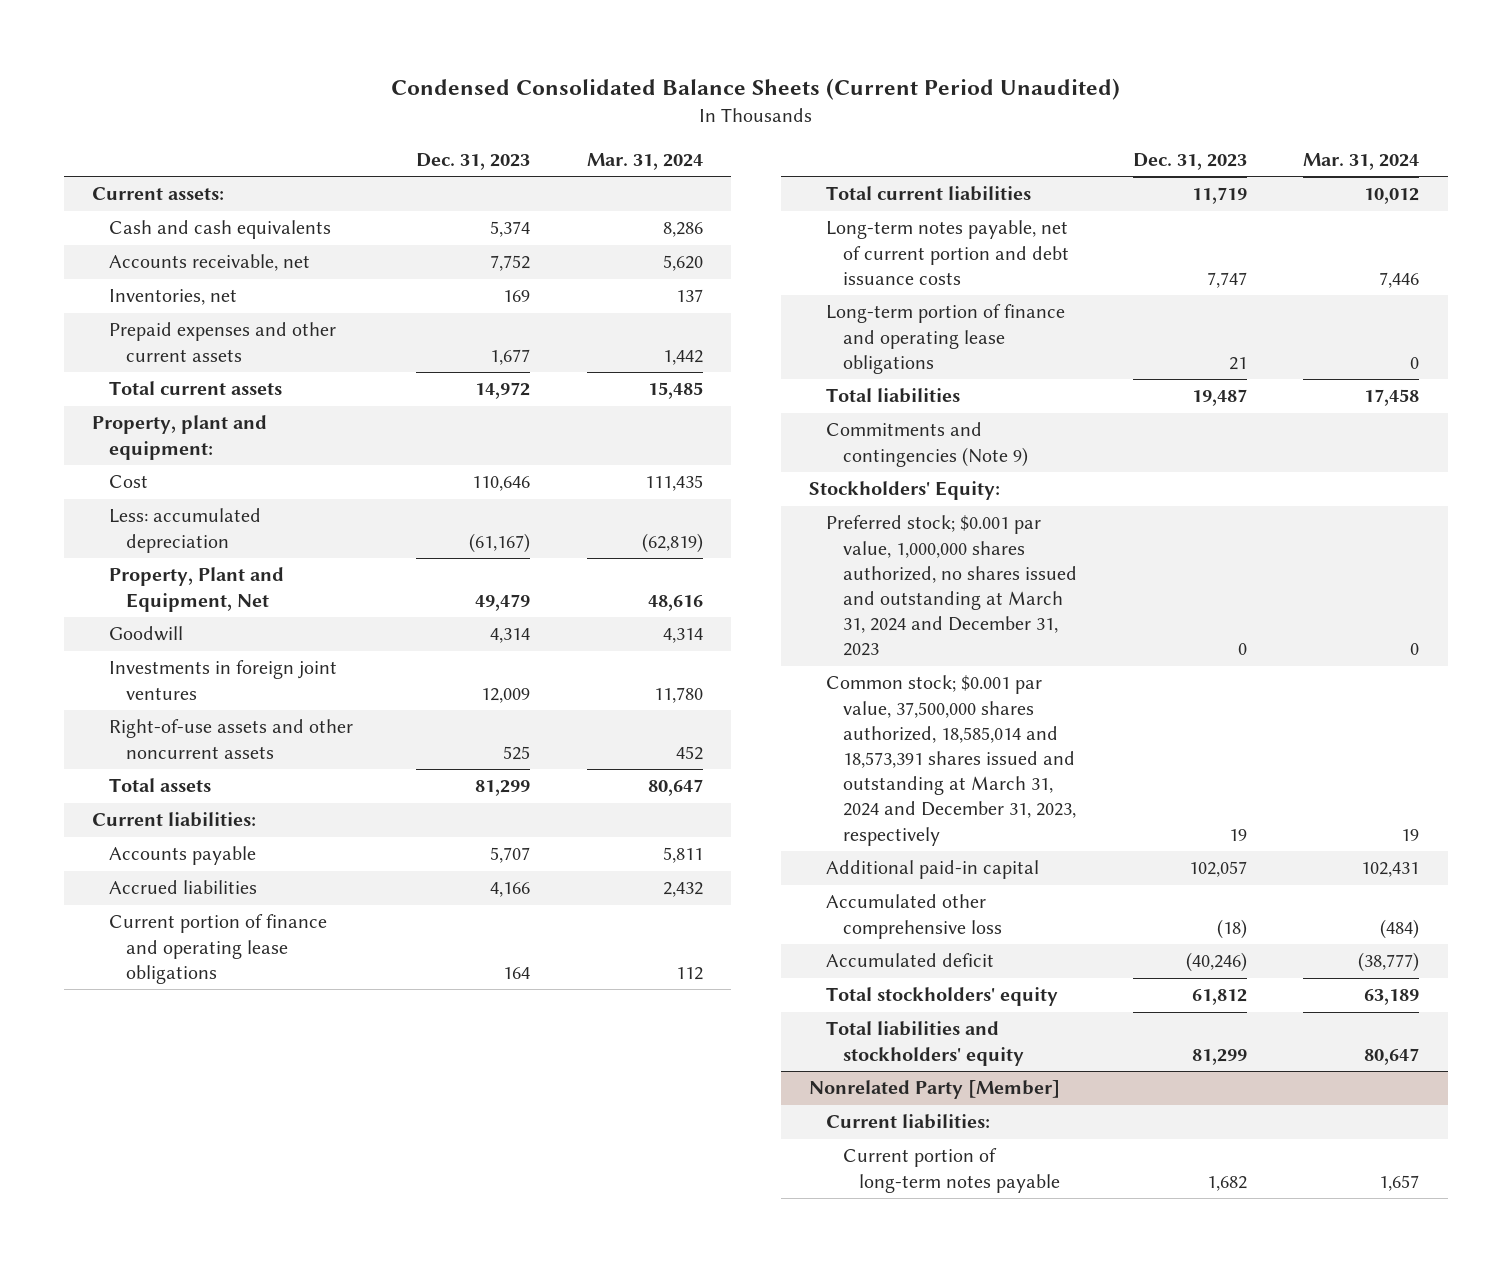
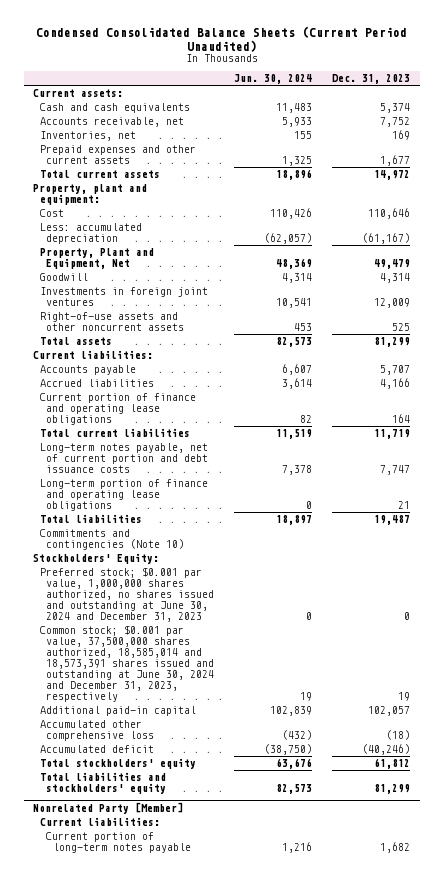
[586,152,703,170] Mar. 31, 2024 -> none
none -> [233,74,312,85] Jun. 30, 2024
[825,422,1028,467] Commitments and contingencies (Note 9) -> [39,529,185,551] Commitments and contingencies (Note 10)
[825,515,1077,657] Preferred stock; $0.001 par value, 1,000,000 shares authorized, no shares issued and outstanding at March 31, 2024 and December 31, 2023 -> [39,567,215,623] Preferred stock; $0.001 par value, 1,000,000 shares authorized, no shares issued and outstanding at June 30, 2024 and December 31, 2023
[825,675,1076,846] Common stock; $0.001 par value, 37,500,000 shares authorized, 18,585,014 and 18,573,391 shares issued and outstanding at March 31, 2024 and December 31, 2023, respectively -> [39,625,215,703] Common stock; $0.001 par value, 37,500,000 shares authorized, 18,585,014 and 18,573,391 shares issued and outstanding at June 30, 2024 and December 31, 2023, respectively

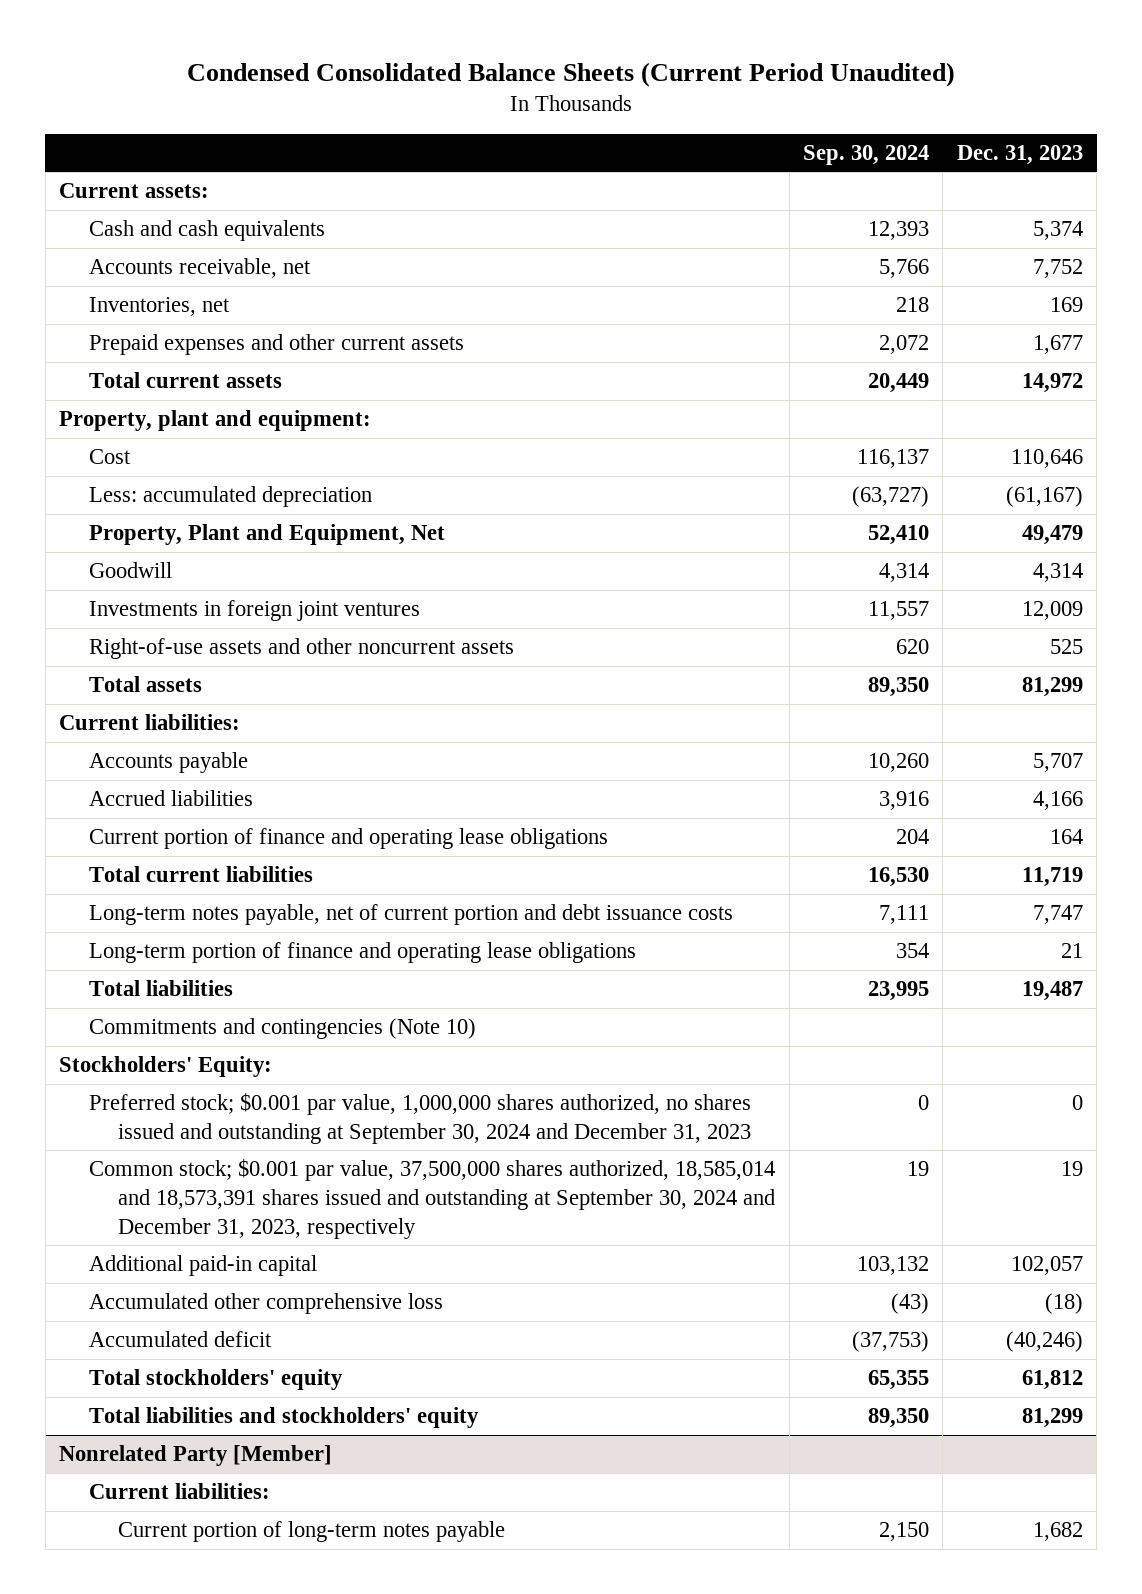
[233,74,312,85] Jun. 30, 2024 -> none
none -> [802,144,929,165] Sep. 30, 2024
[39,567,215,623] Preferred stock; $0.001 par value, 1,000,000 shares authorized, no shares issued and outstanding at June 30, 2024 and December 31, 2023 -> [88,1093,752,1144] Preferred stock; $0.001 par value, 1,000,000 shares authorized, no shares issued and outstanding at September 30, 2024 and December 31, 2023
[39,625,215,703] Common stock; $0.001 par value, 37,500,000 shares authorized, 18,585,014 and 18,573,391 shares issued and outstanding at June 30, 2024 and December 31, 2023, respectively -> [88,1159,776,1239] Common stock; $0.001 par value, 37,500,000 shares authorized, 18,585,014 and 18,573,391 shares issued and outstanding at September 30, 2024 and December 31, 2023, respectively

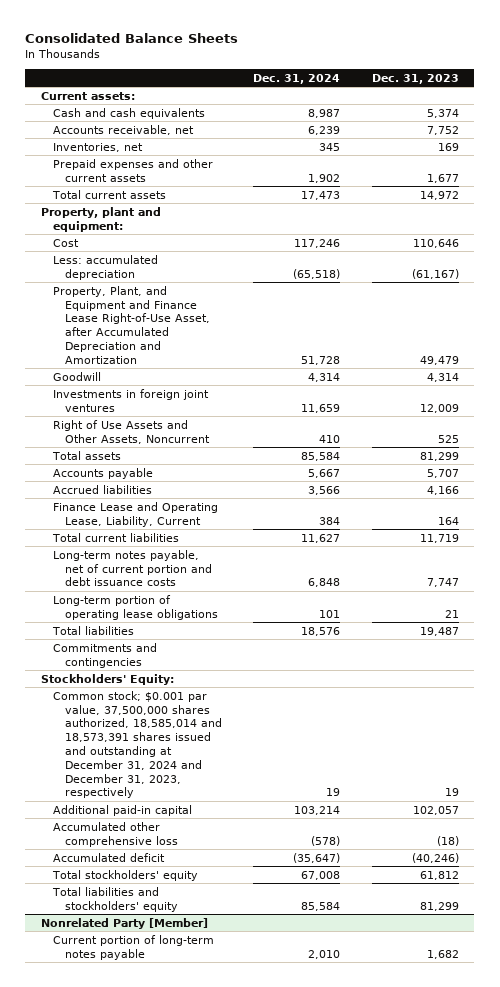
[187,61,956,87] Condensed Consolidated Balance Sheets (Current Period Unaudited) -> [25,32,239,43] Consolidated Balance Sheets
[802,144,929,165] Sep. 30, 2024 -> none
none -> [253,73,341,84] Dec. 31, 2024
[88,524,445,546] Property, Plant and Equipment, Net -> [53,285,210,364] Property, Plant, and Equipment and Finance Lease Right-of-Use Asset, after Accumulated Depreciation and Amortization
[88,638,514,660] Right-of-use assets and other noncurrent assets -> [53,419,210,444] Right of Use Assets and Other Assets, Noncurrent
[59,714,241,731] Current liabilities: -> none
[88,828,608,850] Current portion of finance and operating lease obligations -> [53,501,219,527] Finance Lease and Operating Lease, Liability, Current
[88,942,636,964] Long-term portion of finance and operating lease obligations -> [53,594,218,620] Long-term portion of operating lease obligations
[88,1018,476,1040] Commitments and contingencies (Note 10) -> [53,642,158,668] Commitments and contingencies
[88,1093,752,1144] Preferred stock; $0.001 par value, 1,000,000 shares authorized, no shares issued and outstanding at September 30, 2024 and December 31, 2023 -> none
[88,1159,776,1239] Common stock; $0.001 par value, 37,500,000 shares authorized, 18,585,014 and 18,573,391 shares issued and outstanding at September 30, 2024 and December 31, 2023, respectively -> [53,690,222,799] Common stock; $0.001 par value, 37,500,000 shares authorized, 18,585,014 and 18,573,391 shares issued and outstanding at December 31, 2024 and December 31, 2023, respectively
[88,1483,270,1500] Current liabilities: -> none

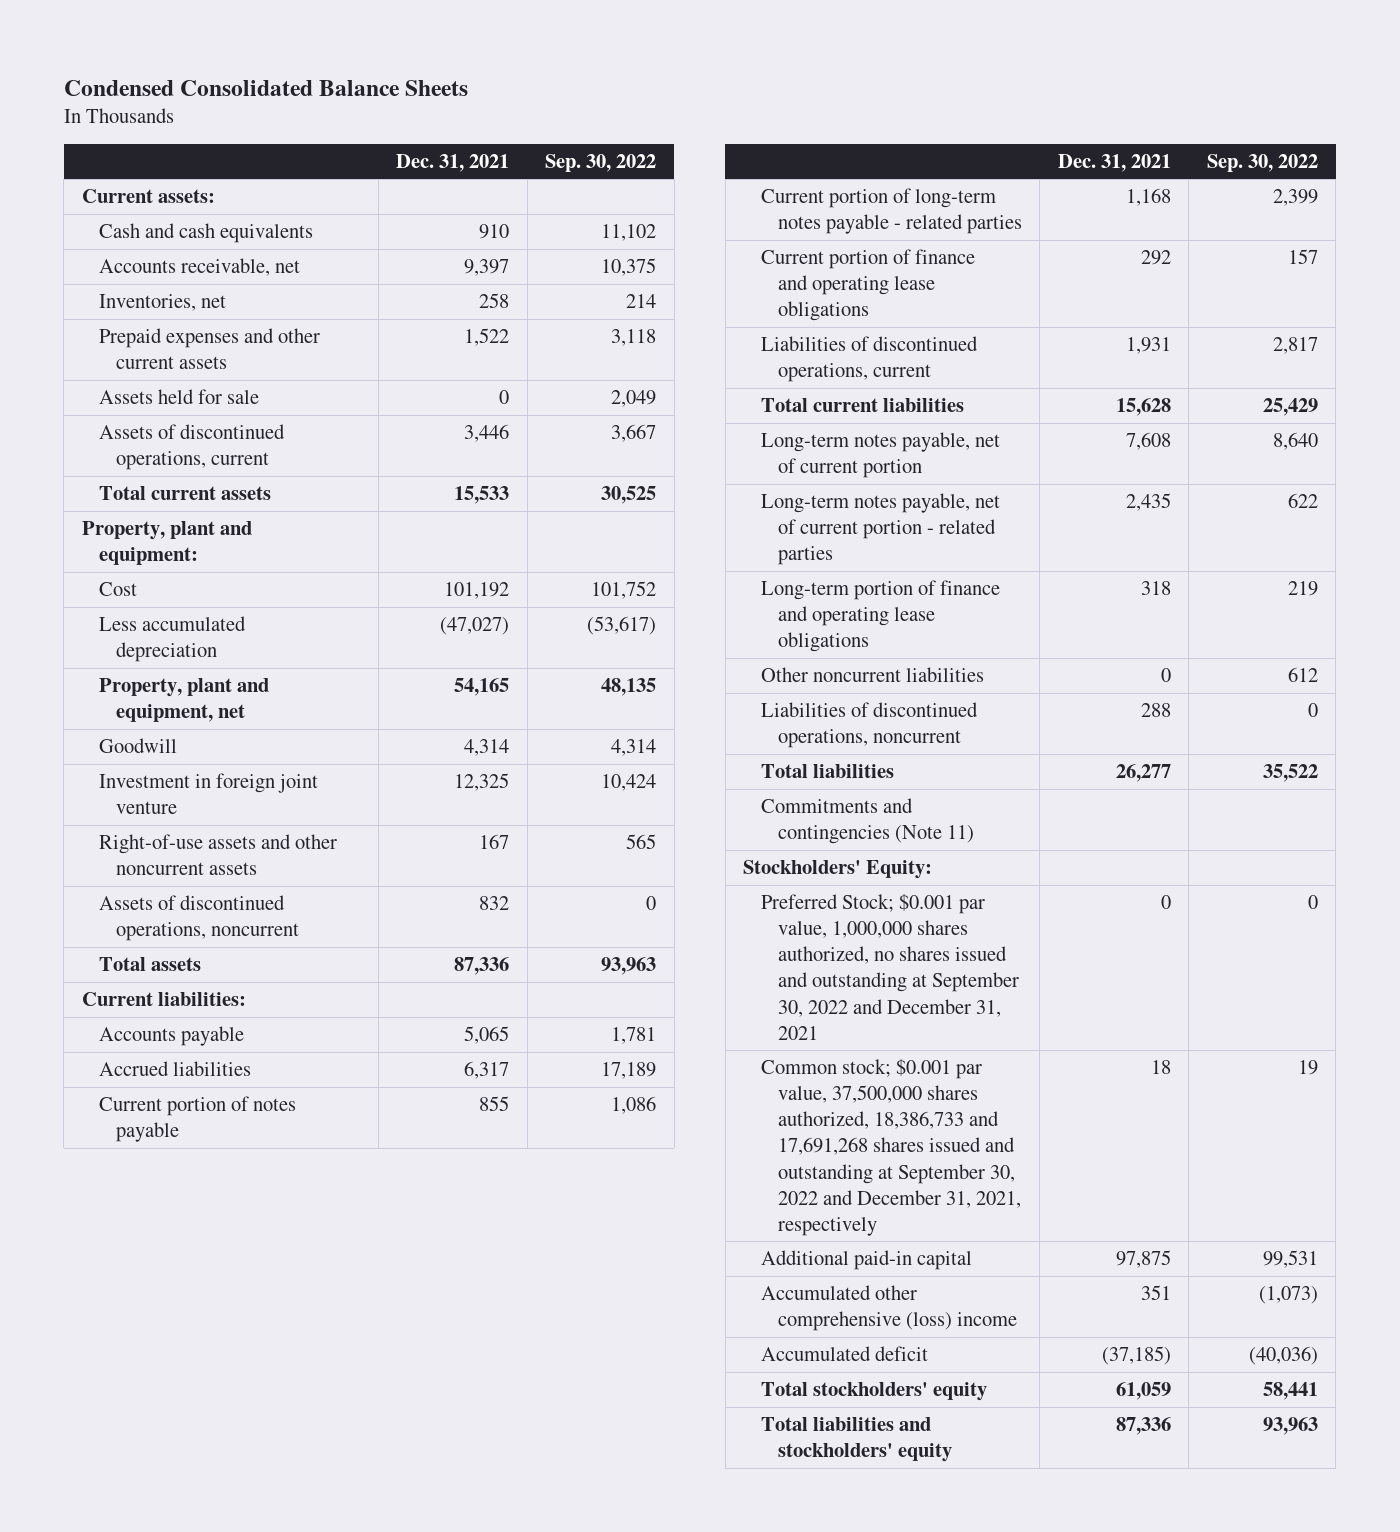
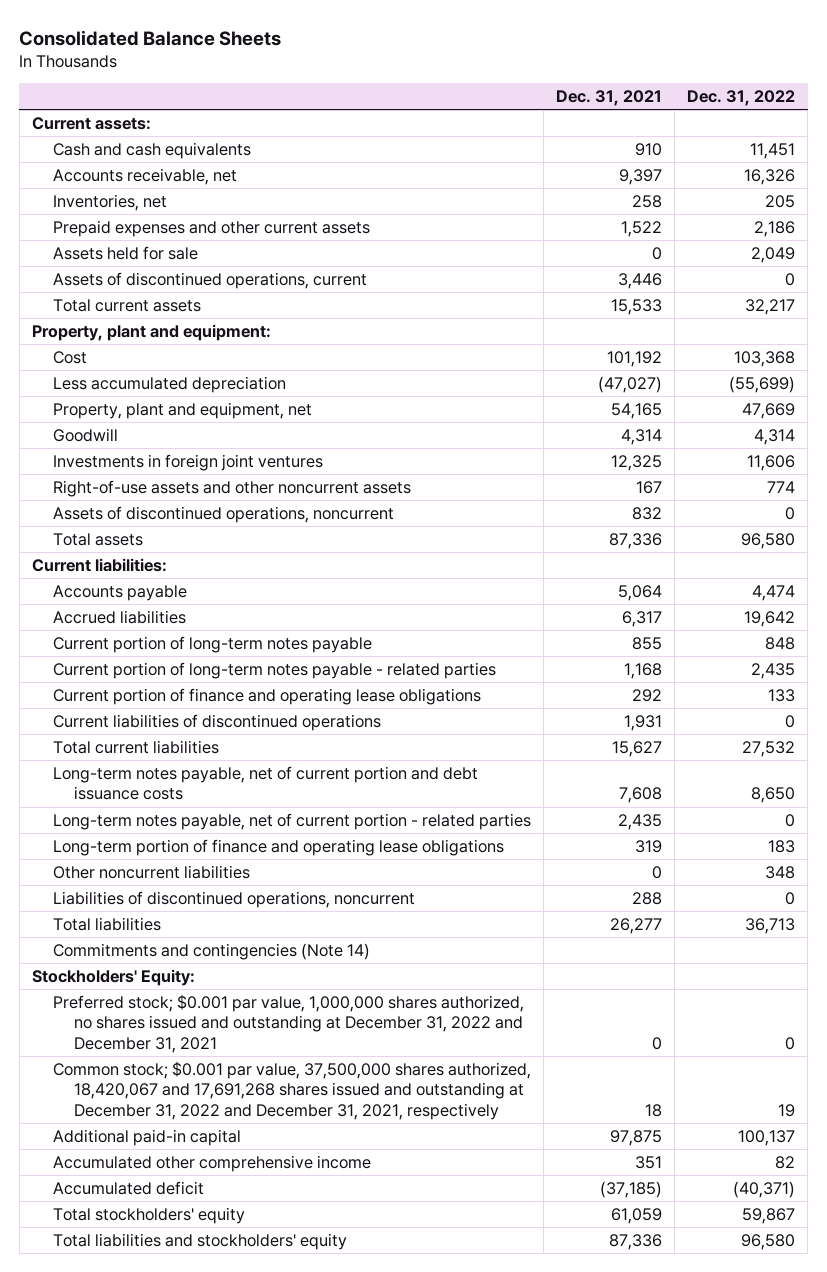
[63,79,468,96] Condensed Consolidated Balance Sheets -> [19,29,282,46] Consolidated Balance Sheets
[545,153,657,172] Sep. 30, 2022 -> none
none -> [687,90,796,107] Dec. 31, 2022
[99,773,319,815] Investment in foreign joint venture -> [52,453,323,471] Investments in foreign joint ventures
[464,1026,510,1045] 5,065 -> [618,584,663,601] 5,064
[99,1096,297,1143] Current portion of notes payable -> [52,635,372,653] Current portion of long-term notes payable
[760,336,978,383] Liabilities of discontinued operations, current -> [52,713,381,731] Current liabilities of discontinued operations
[1115,398,1171,417] 15,628 -> [612,740,663,757] 15,627
[760,432,1000,479] Long-term notes payable, net of current portion -> [52,765,478,801] Long-term notes payable, net of current portion and debt issuance costs
[1140,581,1171,596] 318 -> [635,839,663,853] 319
[760,798,974,845] Commitments and contingencies (Note 11) -> [52,942,370,960] Commitments and contingencies (Note 14)
[760,894,1019,1040] Preferred Stock; $0.001 par value, 1,000,000 shares authorized, no shares issued and outstanding at September 30, 2022 and December 31, 2021 -> [52,993,524,1054] Preferred stock; $0.001 par value, 1,000,000 shares authorized, no shares issued and outstanding at December 31, 2022 and December 31, 2021
[760,1059,1021,1236] Common stock; $0.001 par value, 37,500,000 shares authorized, 18,386,733 and 17,691,268 shares issued and outstanding at September 30, 2022 and December 31, 2021, respectively -> [52,1060,531,1121] Common stock; $0.001 par value, 37,500,000 shares authorized, 18,420,067 and 17,691,268 shares issued and outstanding at December 31, 2022 and December 31, 2021, respectively
[760,1285,1017,1332] Accumulated other comprehensive (loss) income -> [52,1154,371,1172] Accumulated other comprehensive income

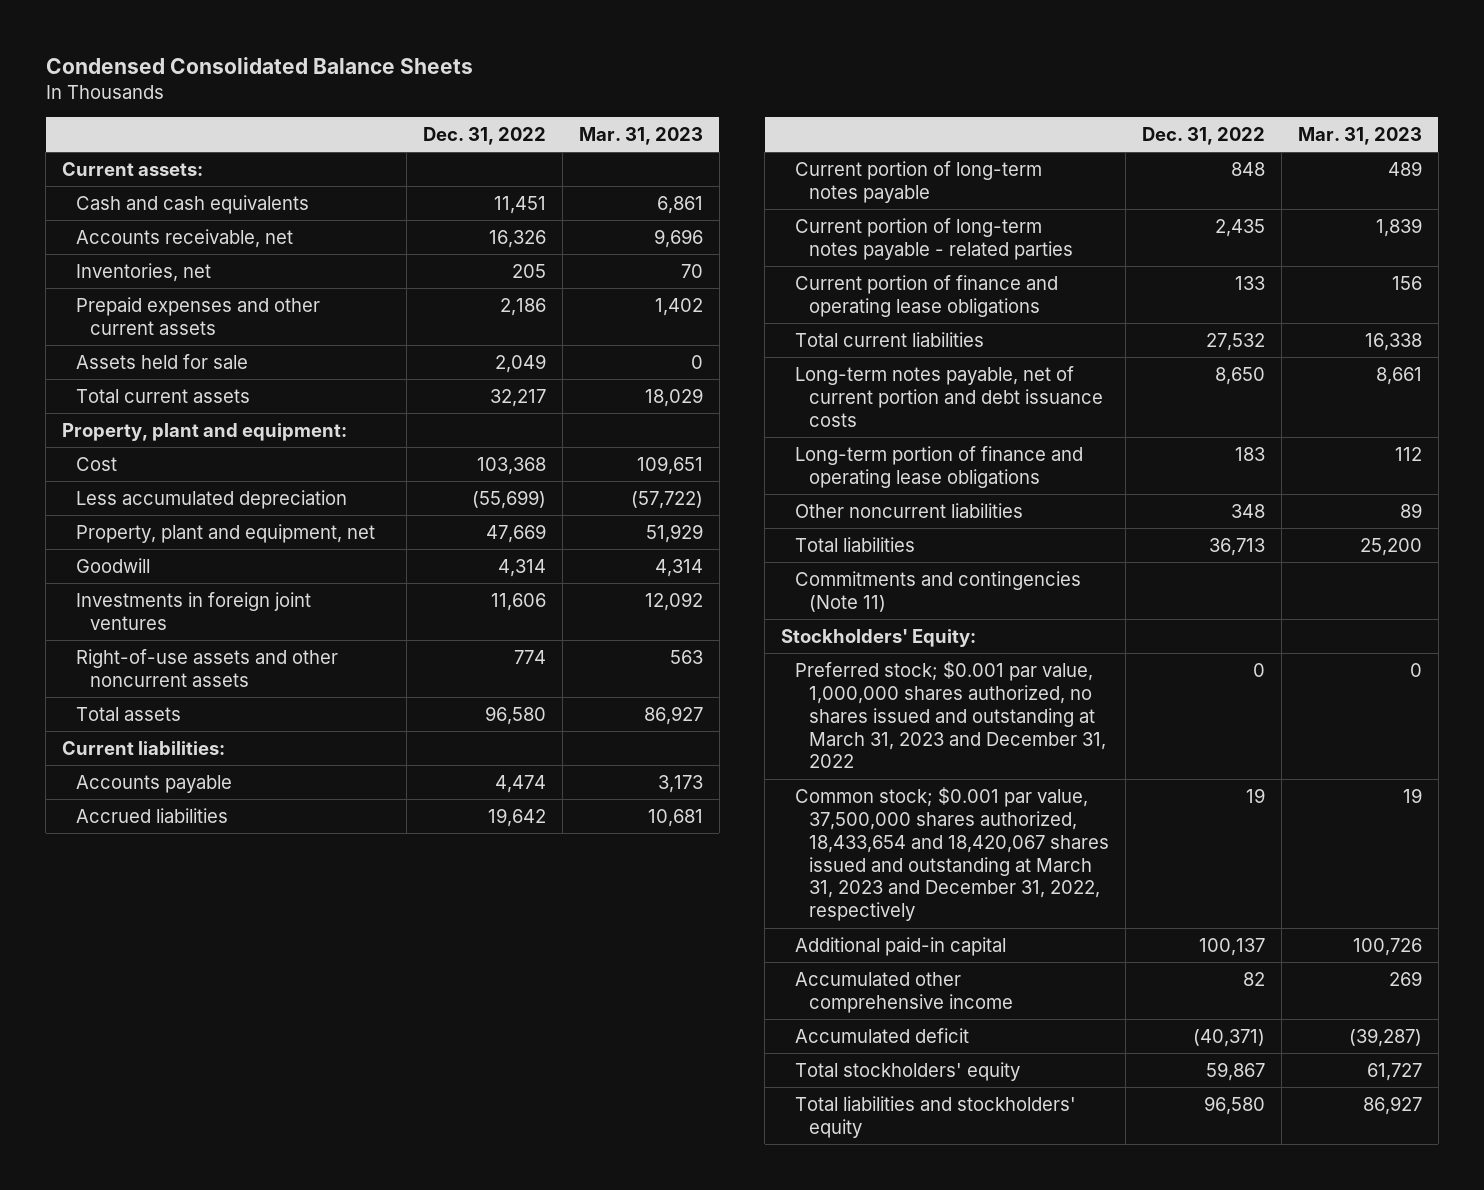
[19,29,282,46] Consolidated Balance Sheets -> [45,57,473,75] Condensed Consolidated Balance Sheets
[556,90,663,107] Dec. 31, 2021 -> none
none -> [578,126,703,145] Mar. 31, 2023
[52,271,367,289] Assets of discontinued operations, current -> none
[52,505,394,523] Assets of discontinued operations, noncurrent -> none
[52,713,381,731] Current liabilities of discontinued operations -> none
[52,812,531,830] Long-term notes payable, net of current portion - related parties -> none
[52,890,415,908] Liabilities of discontinued operations, noncurrent -> none
[52,942,370,960] Commitments and contingencies (Note 14) -> [795,570,1082,612] Commitments and contingencies (Note 11)
[52,993,524,1054] Preferred stock; $0.001 par value, 1,000,000 shares authorized, no shares issued and outstanding at December 31, 2022 and December 31, 2021 -> [795,660,1107,769] Preferred stock; $0.001 par value, 1,000,000 shares authorized, no shares issued and outstanding at March 31, 2023 and December 31, 2022
[52,1060,531,1121] Common stock; $0.001 par value, 37,500,000 shares authorized, 18,420,067 and 17,691,268 shares issued and outstanding at December 31, 2022 and December 31, 2021, respectively -> [795,786,1110,922] Common stock; $0.001 par value, 37,500,000 shares authorized, 18,433,654 and 18,420,067 shares issued and outstanding at March 31, 2023 and December 31, 2022, respectively

